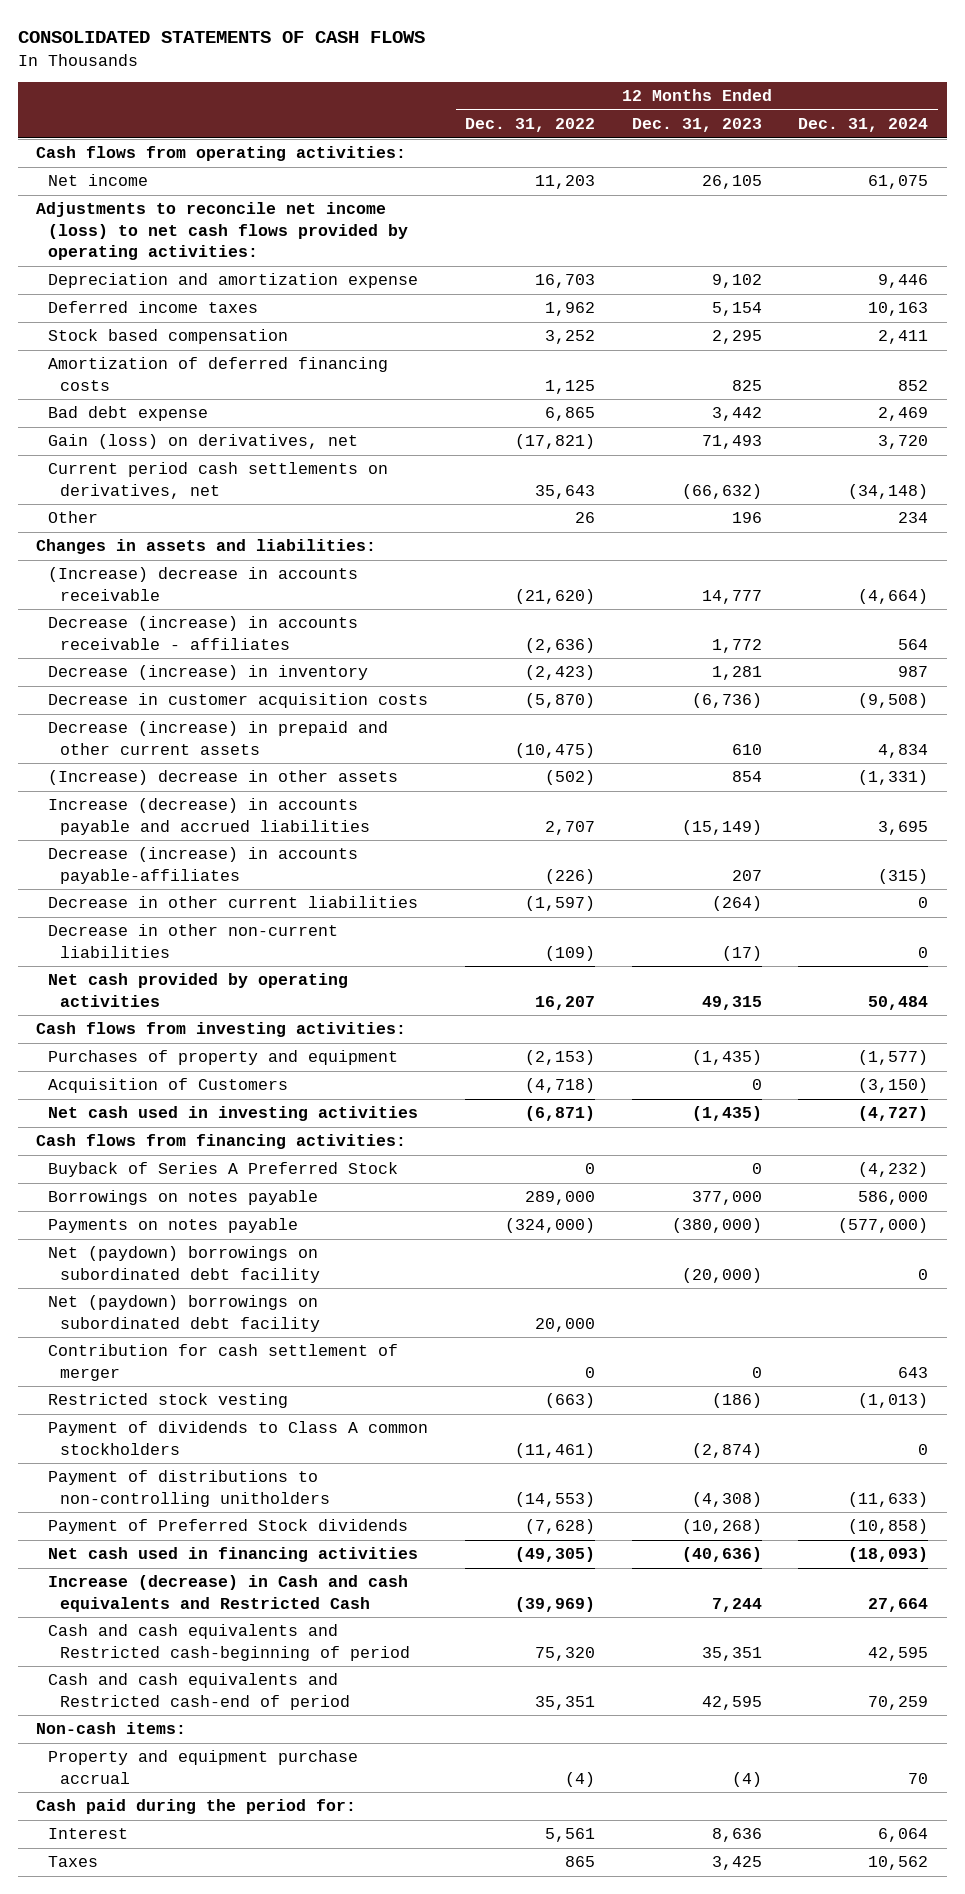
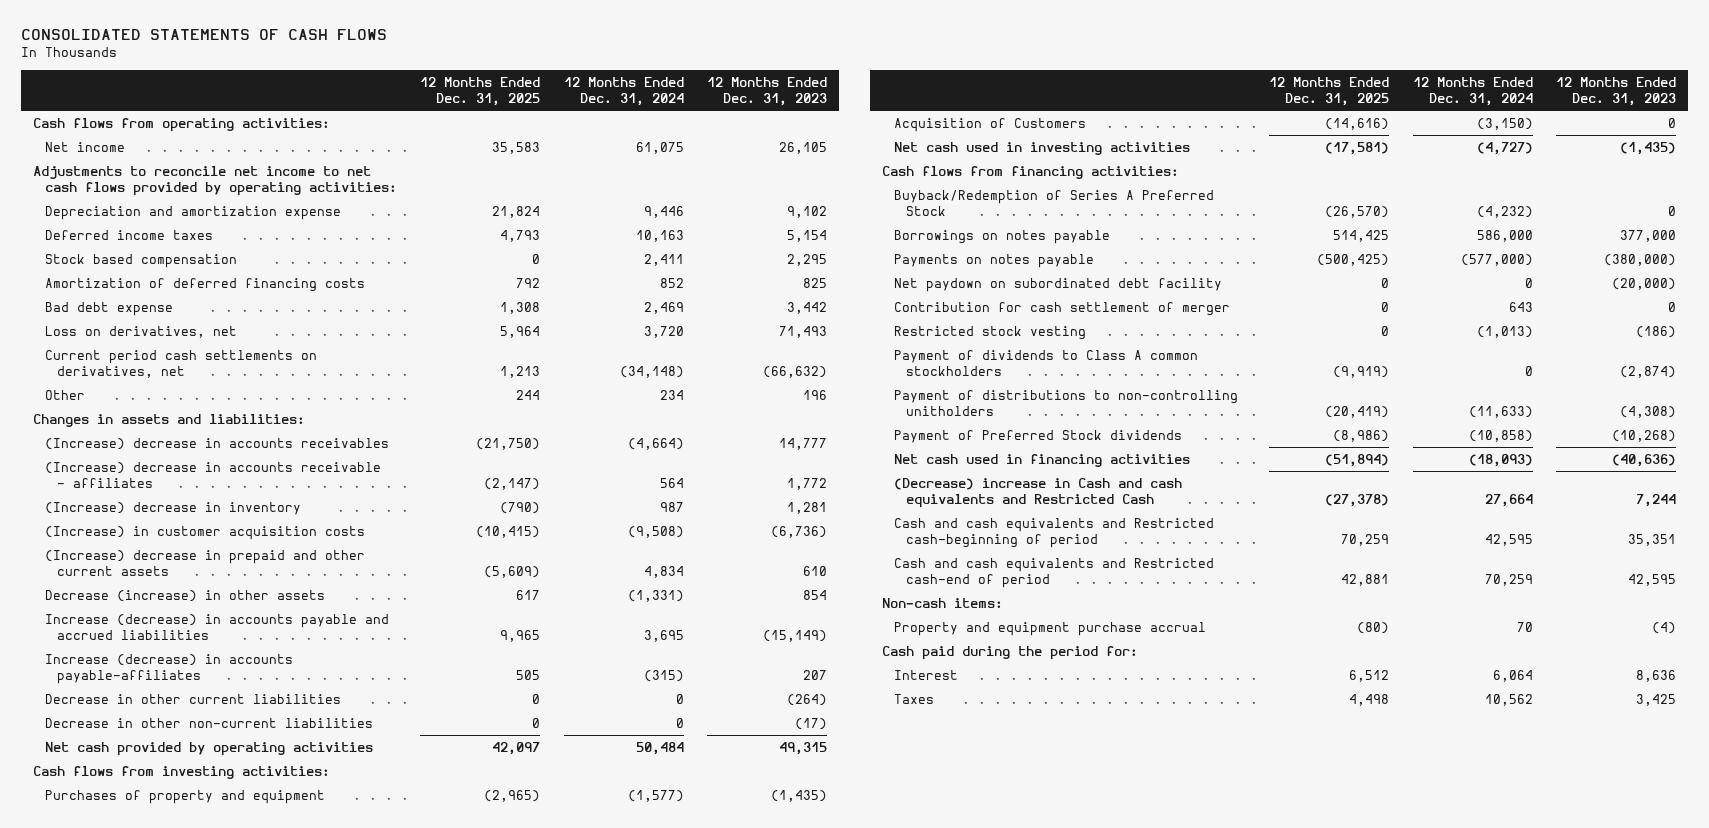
[464,118,595,133] Dec. 31, 2022 -> none
none -> [420,76,541,106] 12 Months Ended Dec. 31, 2025
[36,202,409,261] Adjustments to reconcile net income (loss) to net cash flows provided by operating activities: -> [32,165,397,196] Adjustments to reconcile net income to net cash flows provided by operating activities:
[48,434,359,450] Gain (loss) on derivatives, net -> [44,325,237,338] Loss on derivatives, net
[48,567,359,601] (Increase) decrease in accounts receivable -> [44,437,389,450] (Increase) decrease in accounts receivables
[48,616,359,650] Decrease (increase) in accounts receivable - affiliates -> [44,461,381,488] (Increase) decrease in accounts receivable - affiliates
[48,665,369,681] Decrease (increase) in inventory -> [44,501,301,515] (Increase) decrease in inventory
[48,693,429,709] Decrease in customer acquisition costs -> [44,525,365,540] (Increase) in customer acquisition costs
[48,721,389,755] Decrease (increase) in prepaid and other current assets -> [44,549,365,576] (Increase) decrease in prepaid and other current assets
[48,770,399,786] (Increase) decrease in other assets -> [44,589,325,602] Decrease (increase) in other assets
[48,847,359,884] Decrease (increase) in accounts payable-affiliates -> [44,653,293,684] Increase (decrease) in accounts payable-affiliates
[48,1162,399,1178] Buyback of Series A Preferred Stock -> [893,189,1214,216] Buyback/Redemption of Series A Preferred Stock
[48,1295,320,1332] Net (paydown) borrowings on subordinated debt facility -> none
[48,1246,320,1283] Net (paydown) borrowings on subordinated debt facility -> [893,277,1222,292] Net paydown on subordinated debt facility
[48,1575,409,1612] Increase (decrease) in Cash and cash equivalents and Restricted Cash -> [893,477,1182,508] (Decrease) increase in Cash and cash equivalents and Restricted Cash

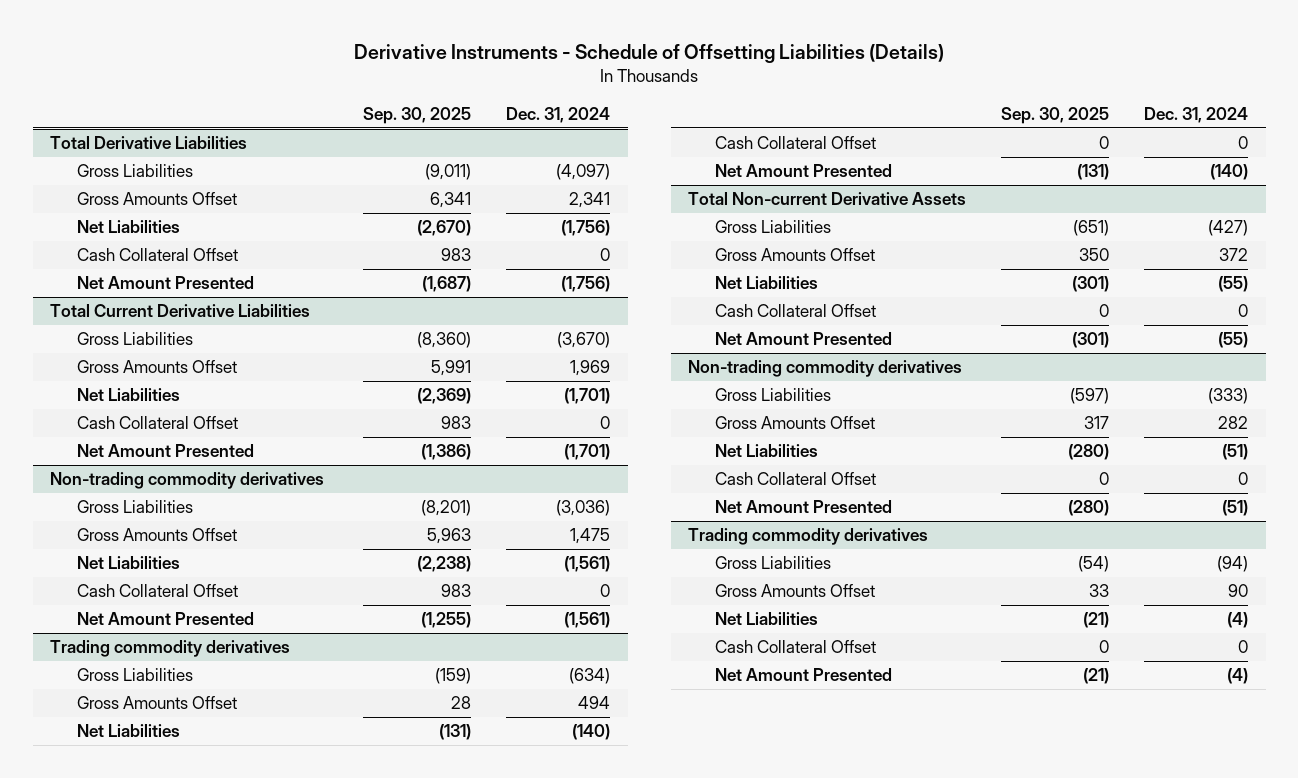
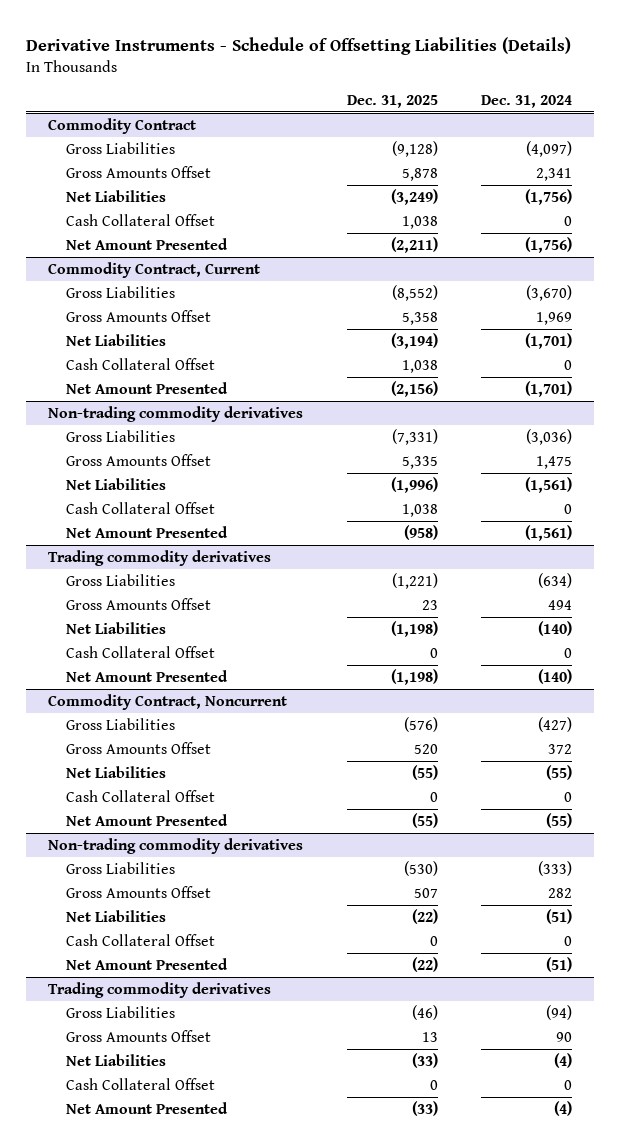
[363,106,472,124] Sep. 30, 2025 -> none
none -> [346,94,438,108] Dec. 31, 2025
[50,136,248,150] Total Derivative Liabilities -> [47,117,196,134] Commodity Contract
[50,304,311,318] Total Current Derivative Liabilities -> [47,261,260,278] Commodity Contract, Current
[688,192,967,206] Total Non-current Derivative Assets -> [47,693,287,710] Commodity Contract, Noncurrent

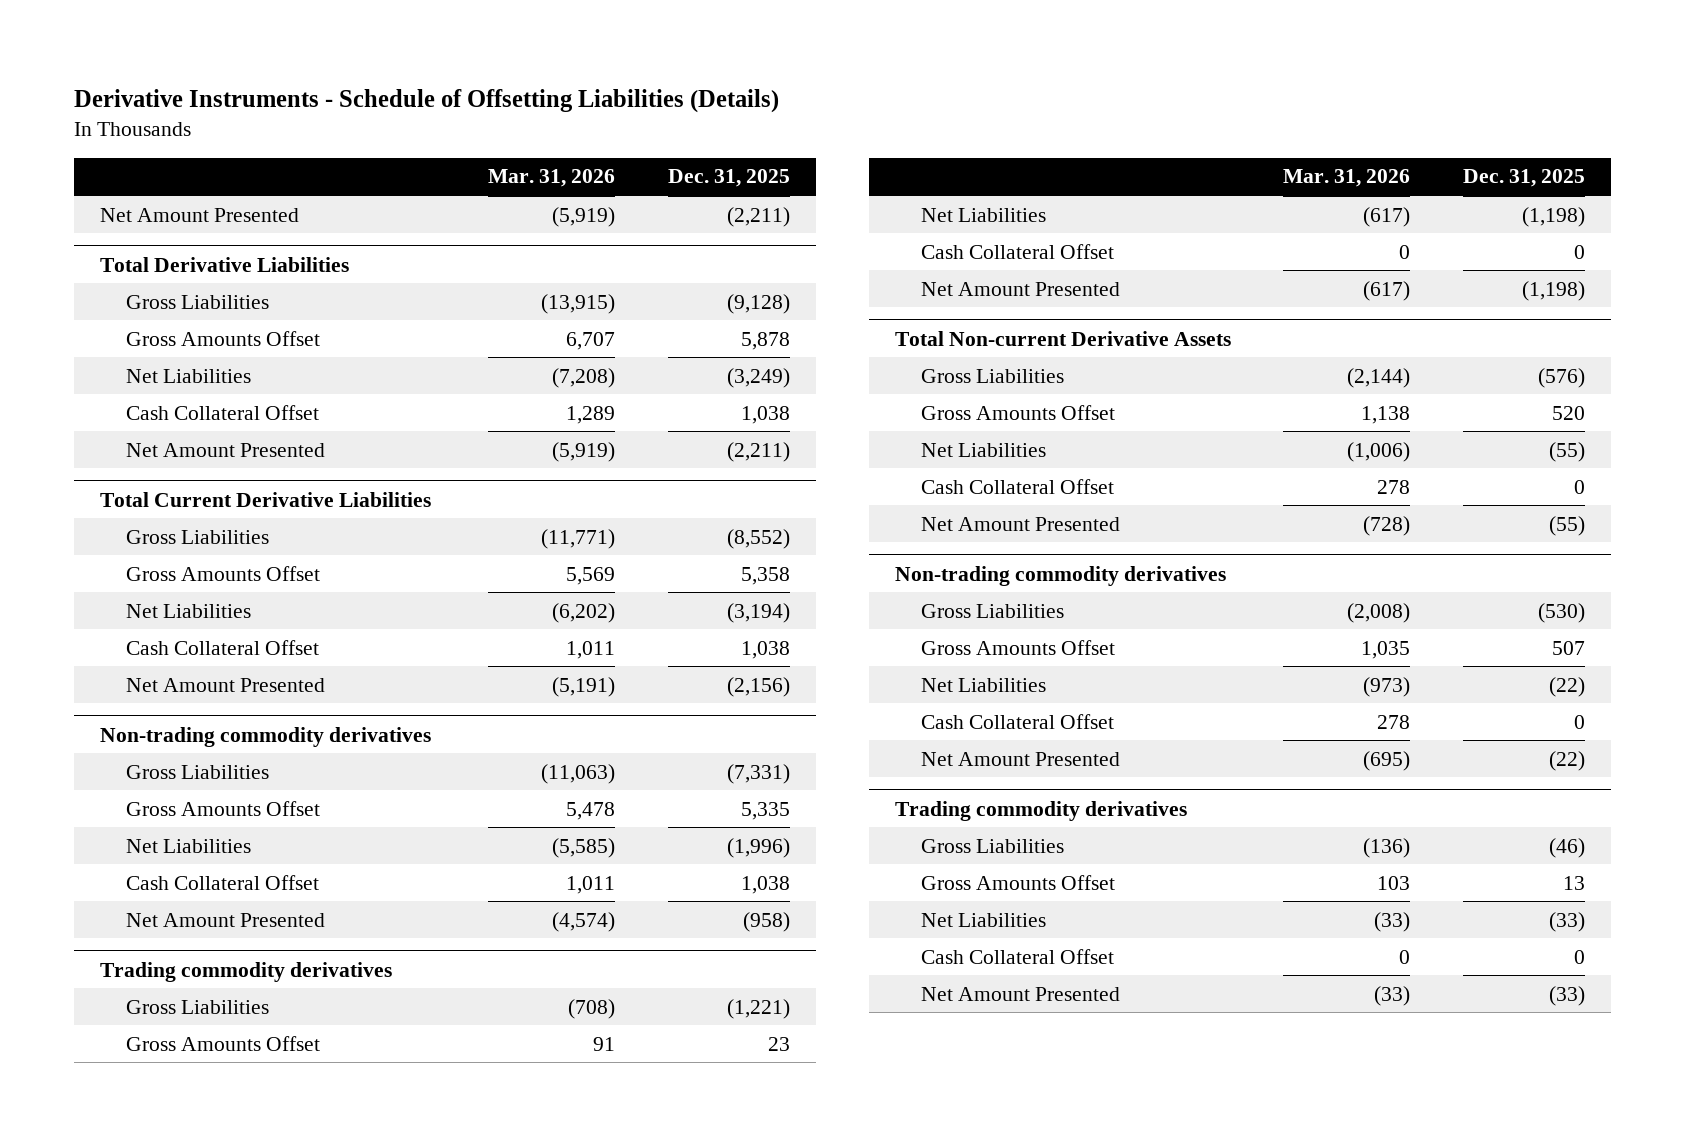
[481,94,573,108] Dec. 31, 2024 -> none
none -> [488,169,616,188] Mar. 31, 2026
none -> [100,207,300,222] Net Amount Presented
[47,117,196,134] Commodity Contract -> [100,256,350,272] Total Derivative Liabilities
[47,261,260,278] Commodity Contract, Current -> [100,491,432,507] Total Current Derivative Liabilities
[47,693,287,710] Commodity Contract, Noncurrent -> [895,330,1232,346] Total Non-current Derivative Assets

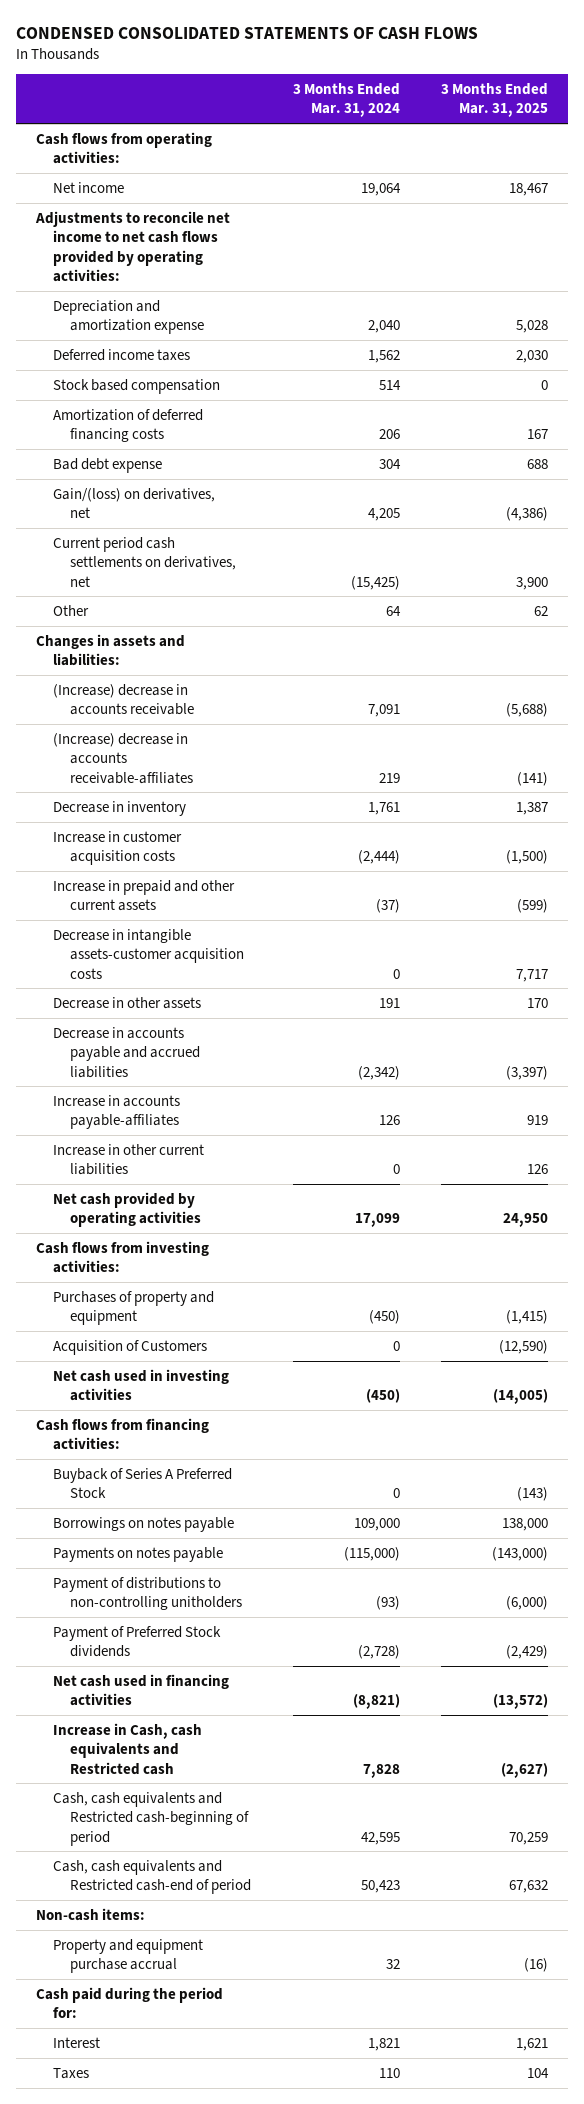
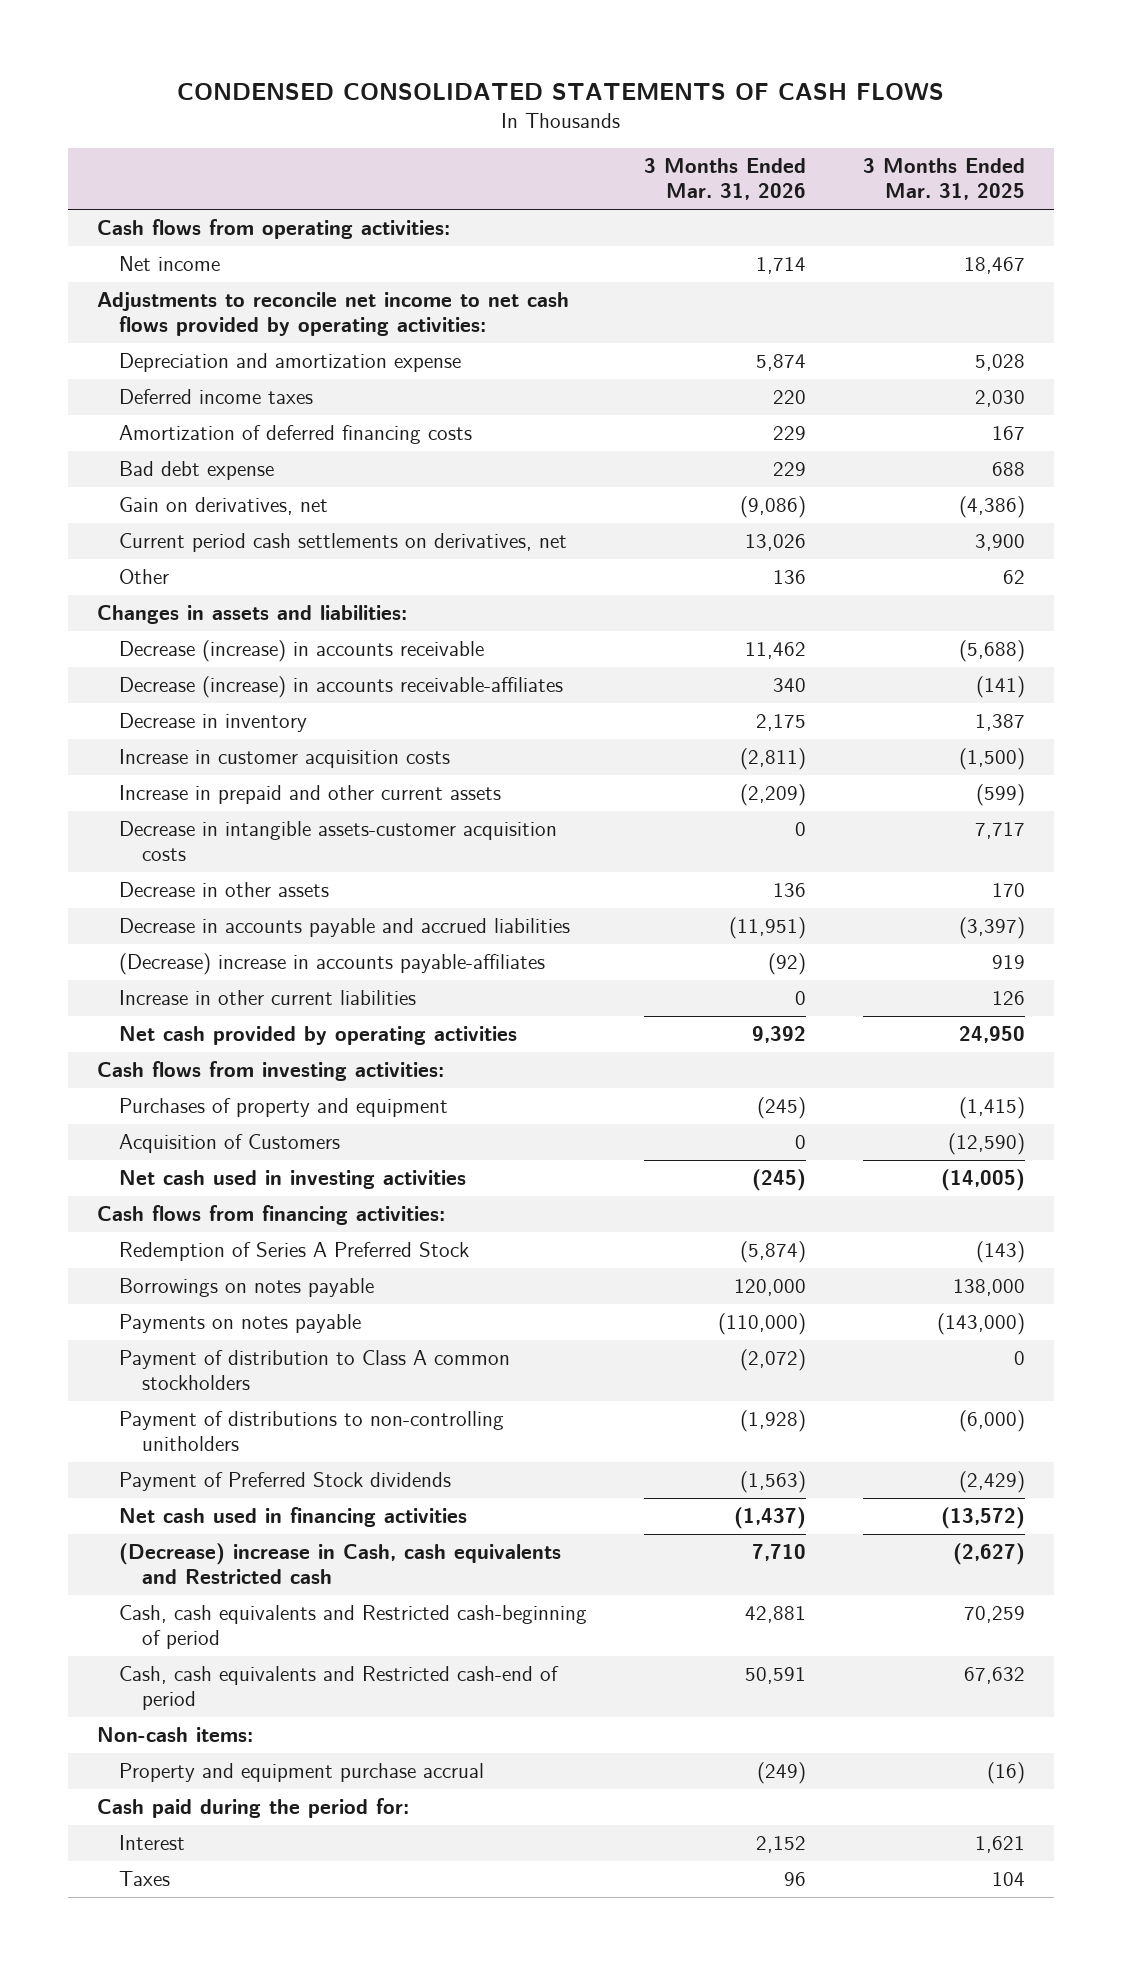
[292,83,400,118] 3 Months Ended Mar. 31, 2024 -> none
none -> [644,158,807,201] 3 Months Ended Mar. 31, 2026
[53,378,221,394] Stock based compensation -> none
[53,487,216,519] Gain/(loss) on derivatives, net -> [119,497,329,516] Gain on derivatives, net
[53,683,195,716] (Increase) decrease in accounts receivable -> [119,640,485,663] Decrease (increase) in accounts receivable
[53,732,194,784] (Increase) decrease in accounts receivable-affiliates -> [119,676,564,699] Decrease (increase) in accounts receivable-affiliates
[53,1094,181,1130] Increase in accounts payable-affiliates -> [119,953,546,976] (Decrease) increase in accounts payable-affiliates
[53,1467,233,1499] Buyback of Series A Preferred Stock -> [119,1242,470,1262] Redemption of Series A Preferred Stock
none -> [119,1350,511,1391] Payment of distribution to Class A common stockholders
[53,1722,203,1775] Increase in Cash, cash equivalents and Restricted cash -> [119,1543,562,1585] (Decrease) increase in Cash, cash equivalents and Restricted cash

